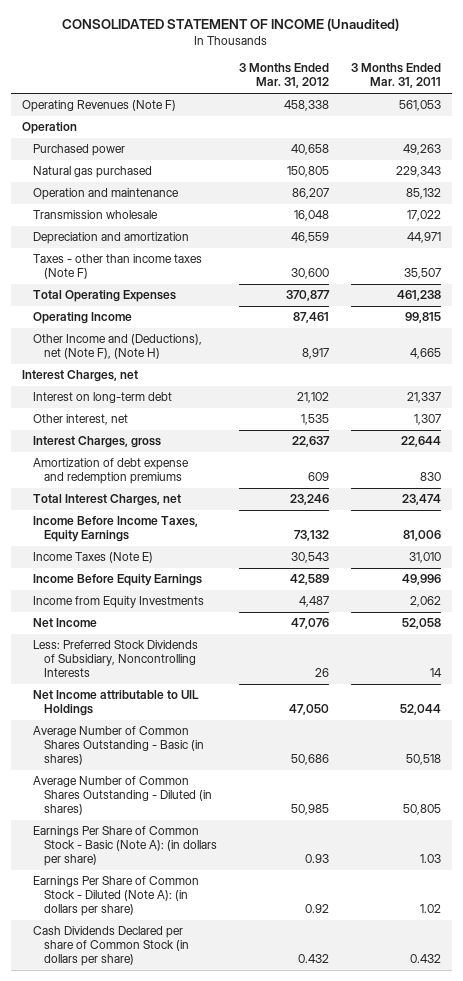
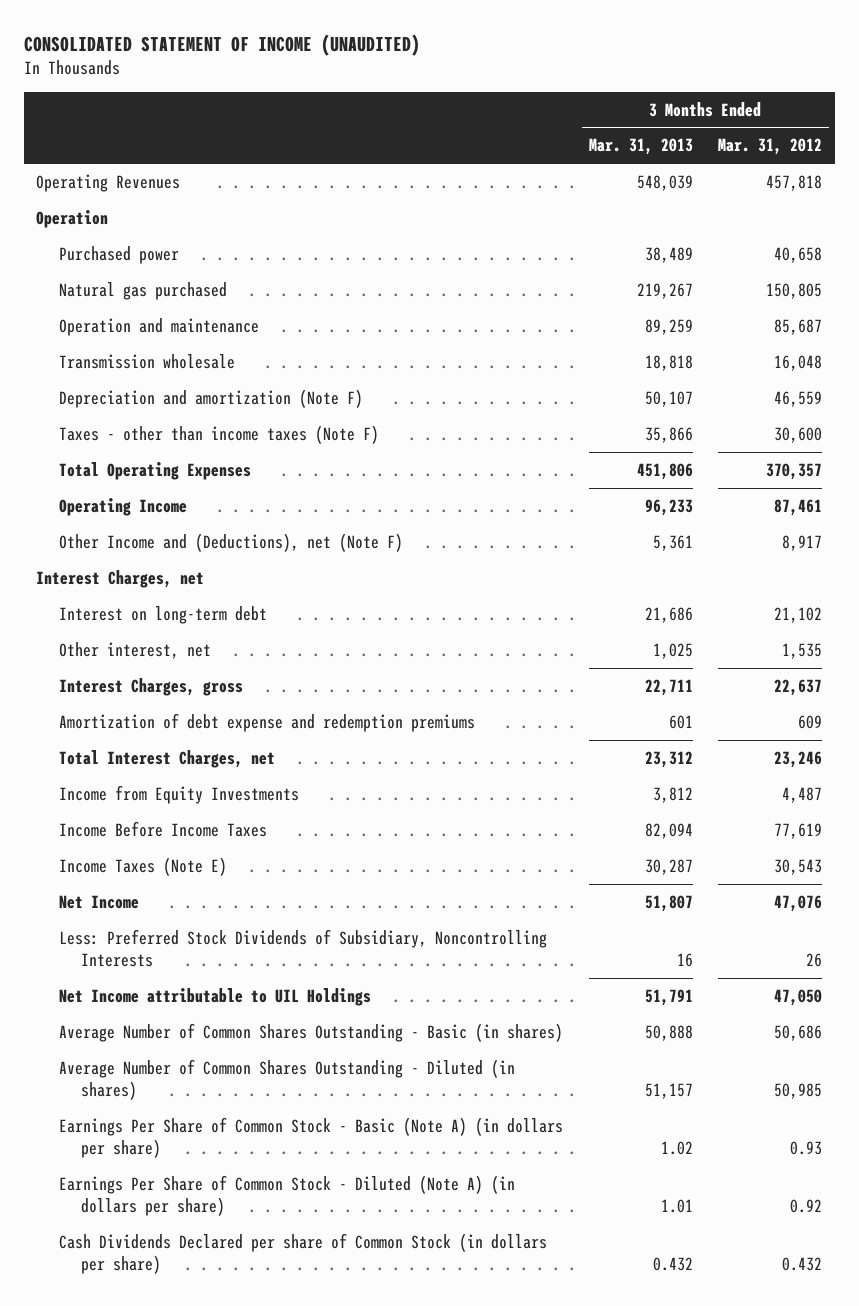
[62,18,400,32] CONSOLIDATED STATEMENT OF INCOME (Unaudited) -> [23,33,420,56] CONSOLIDATED STATEMENT OF INCOME (UNAUDITED)
[350,63,441,89] 3 Months Ended Mar. 31, 2011 -> none
none -> [588,138,693,156] Mar. 31, 2013
[21,100,176,113] Operating Revenues (Note F) -> [36,173,181,192] Operating Revenues
[283,100,329,112] 458,338 -> [766,174,823,191] 457,818
[291,188,329,200] 86,207 -> [774,318,823,335] 85,687
[32,232,189,245] Depreciation and amortization -> [58,388,363,408] Depreciation and amortization (Note F)
[285,290,330,302] 370,877 -> [766,462,823,480] 370,357
[32,334,202,360] Other Income and (Deductions), net (Note F), (Note H) -> [58,532,403,552] Other Income and (Deductions), net (Note F)
[32,516,198,543] Income Before Income Taxes, Equity Earnings -> none
[32,574,202,587] Income Before Equity Earnings -> none
none -> [58,820,267,837] Income Before Income Taxes
[32,552,153,564] Income Taxes (Note E) -> [58,856,227,876] Income Taxes (Note E)
[32,826,217,867] Earnings Per Share of Common Stock - Basic (Note A): (in dollars per share) -> [58,1116,563,1159] Earnings Per Share of Common Stock - Basic (Note A) (in dollars per share)
[32,876,199,917] Earnings Per Share of Common Stock - Diluted (Note A): (in dollars per share) -> [58,1174,515,1217] Earnings Per Share of Common Stock - Diluted (Note A) (in dollars per share)

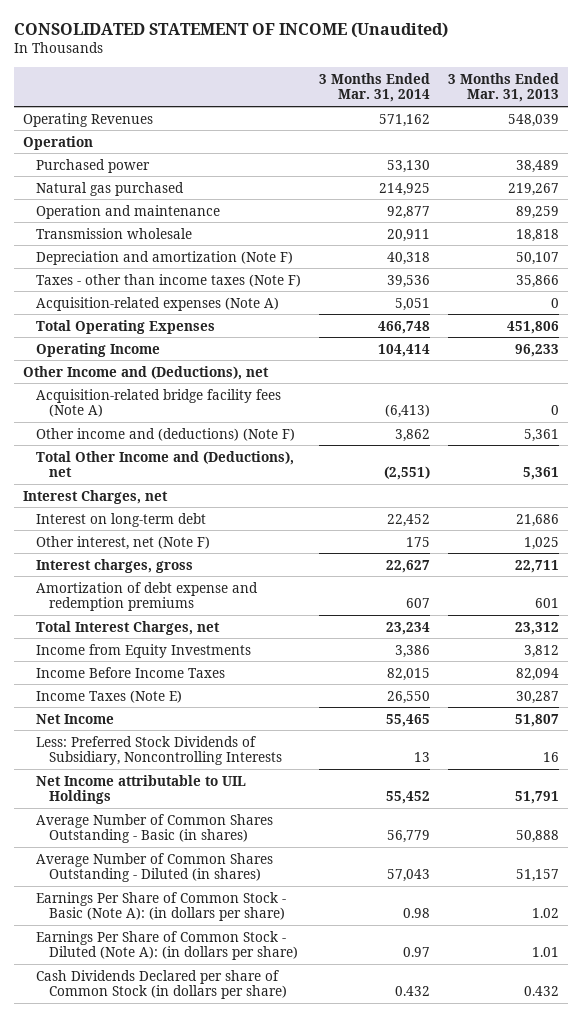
[23,33,420,56] CONSOLIDATED STATEMENT OF INCOME (UNAUDITED) -> [13,21,448,38] CONSOLIDATED STATEMENT OF INCOME (Unaudited)
[718,138,823,156] Mar. 31, 2012 -> none
none -> [318,72,430,103] 3 Months Ended Mar. 31, 2014
none -> [35,296,279,311] Acquisition-related expenses (Note A)
none -> [22,365,269,380] Other Income and (Deductions), net
none -> [35,388,281,418] Acquisition-related bridge facility fees (Note A)
[58,532,403,552] Other Income and (Deductions), net (Note F) -> [35,427,295,441] Other income and (deductions) (Note F)
none -> [35,450,294,478] Total Other Income and (Deductions), net
[58,641,211,659] Other interest, net -> [35,535,210,550] Other interest, net (Note F)
[58,677,243,696] Interest Charges, gross -> [35,558,193,573] Interest charges, gross
[58,1116,563,1159] Earnings Per Share of Common Stock - Basic (Note A) (in dollars per share) -> [35,891,286,922] Earnings Per Share of Common Stock - Basic (Note A): (in dollars per share)
[58,1174,515,1217] Earnings Per Share of Common Stock - Diluted (Note A) (in dollars per share) -> [35,930,299,961] Earnings Per Share of Common Stock - Diluted (Note A): (in dollars per share)

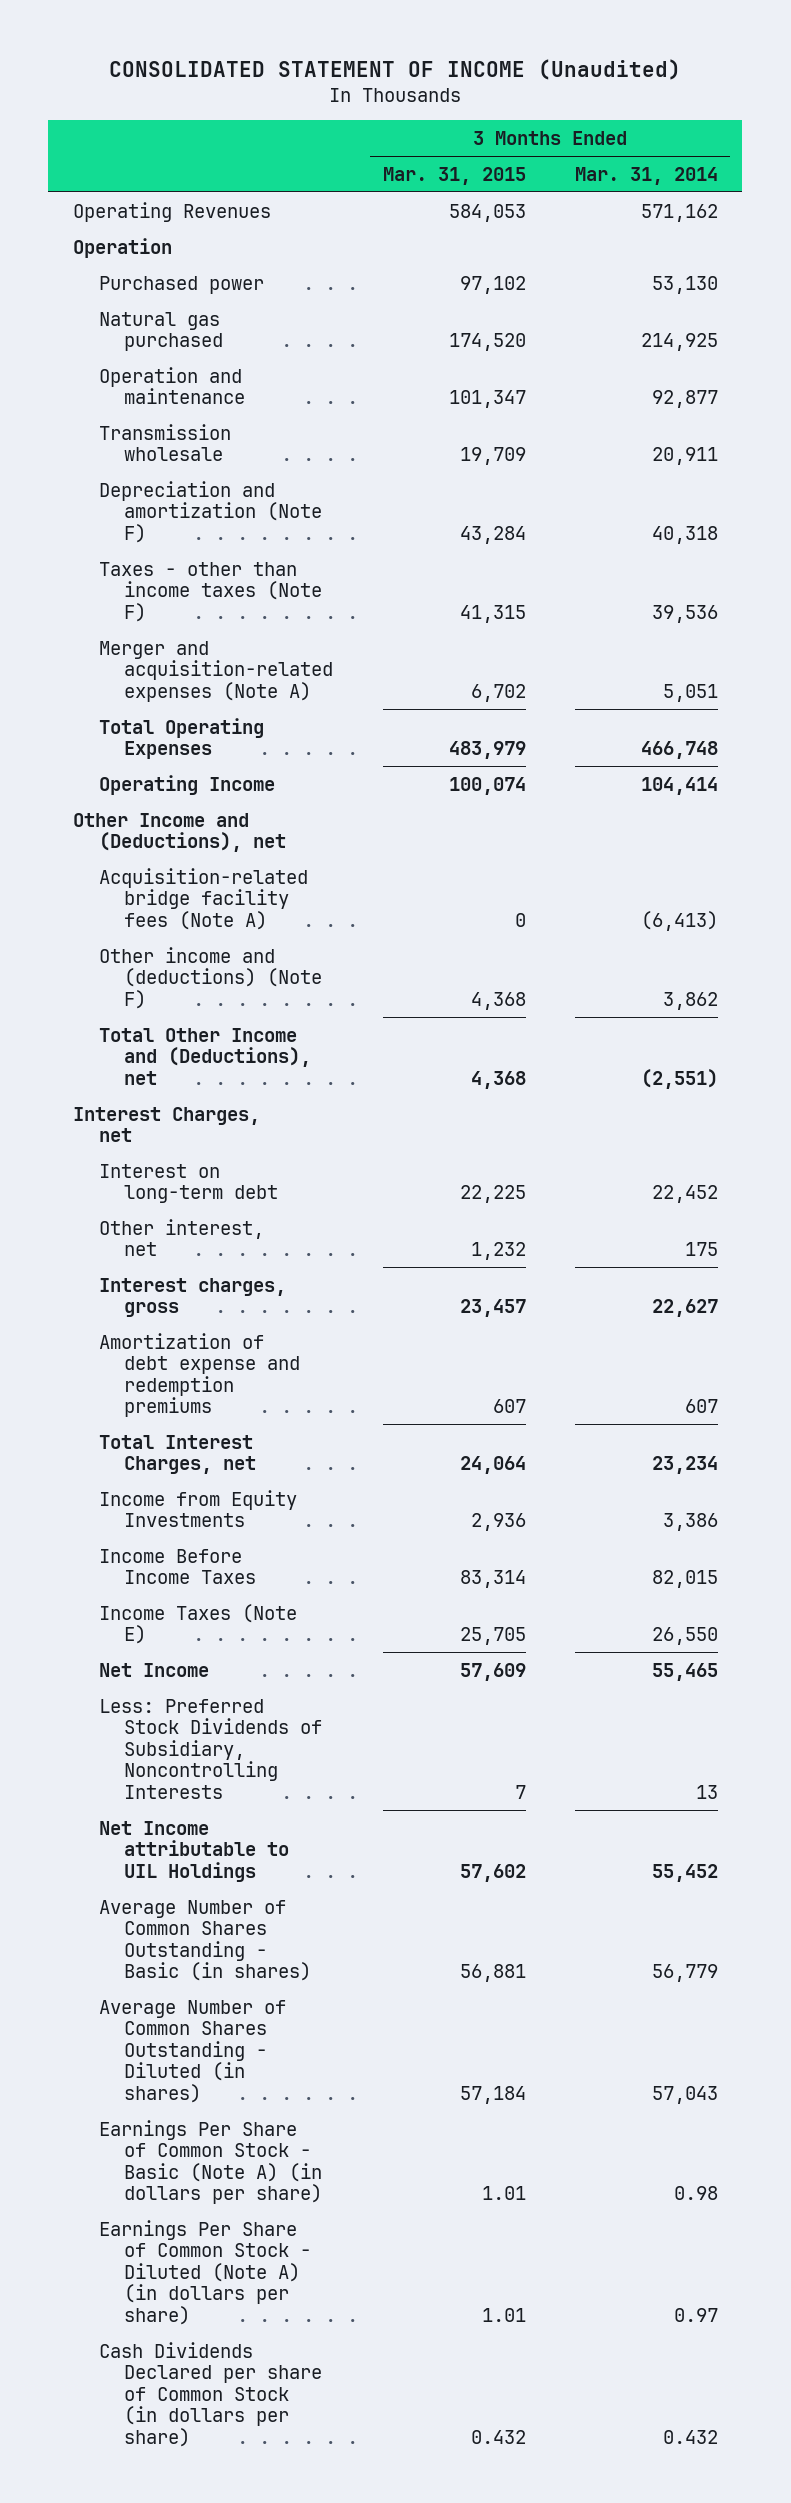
[447,72,559,103] 3 Months Ended Mar. 31, 2013 -> none
none -> [382,166,526,185] Mar. 31, 2015
[35,296,279,311] Acquisition-related expenses (Note A) -> [98,640,334,702] Merger and acquisition-related expenses (Note A)
[35,535,210,550] Other interest, net (Note F) -> [98,1218,264,1257] Other interest, net
[35,891,286,922] Earnings Per Share of Common Stock - Basic (Note A): (in dollars per share) -> [98,2119,323,2205] Earnings Per Share of Common Stock - Basic (Note A) (in dollars per share)
[35,930,299,961] Earnings Per Share of Common Stock - Diluted (Note A): (in dollars per share) -> [98,2219,312,2325] Earnings Per Share of Common Stock - Diluted (Note A) (in dollars per share)

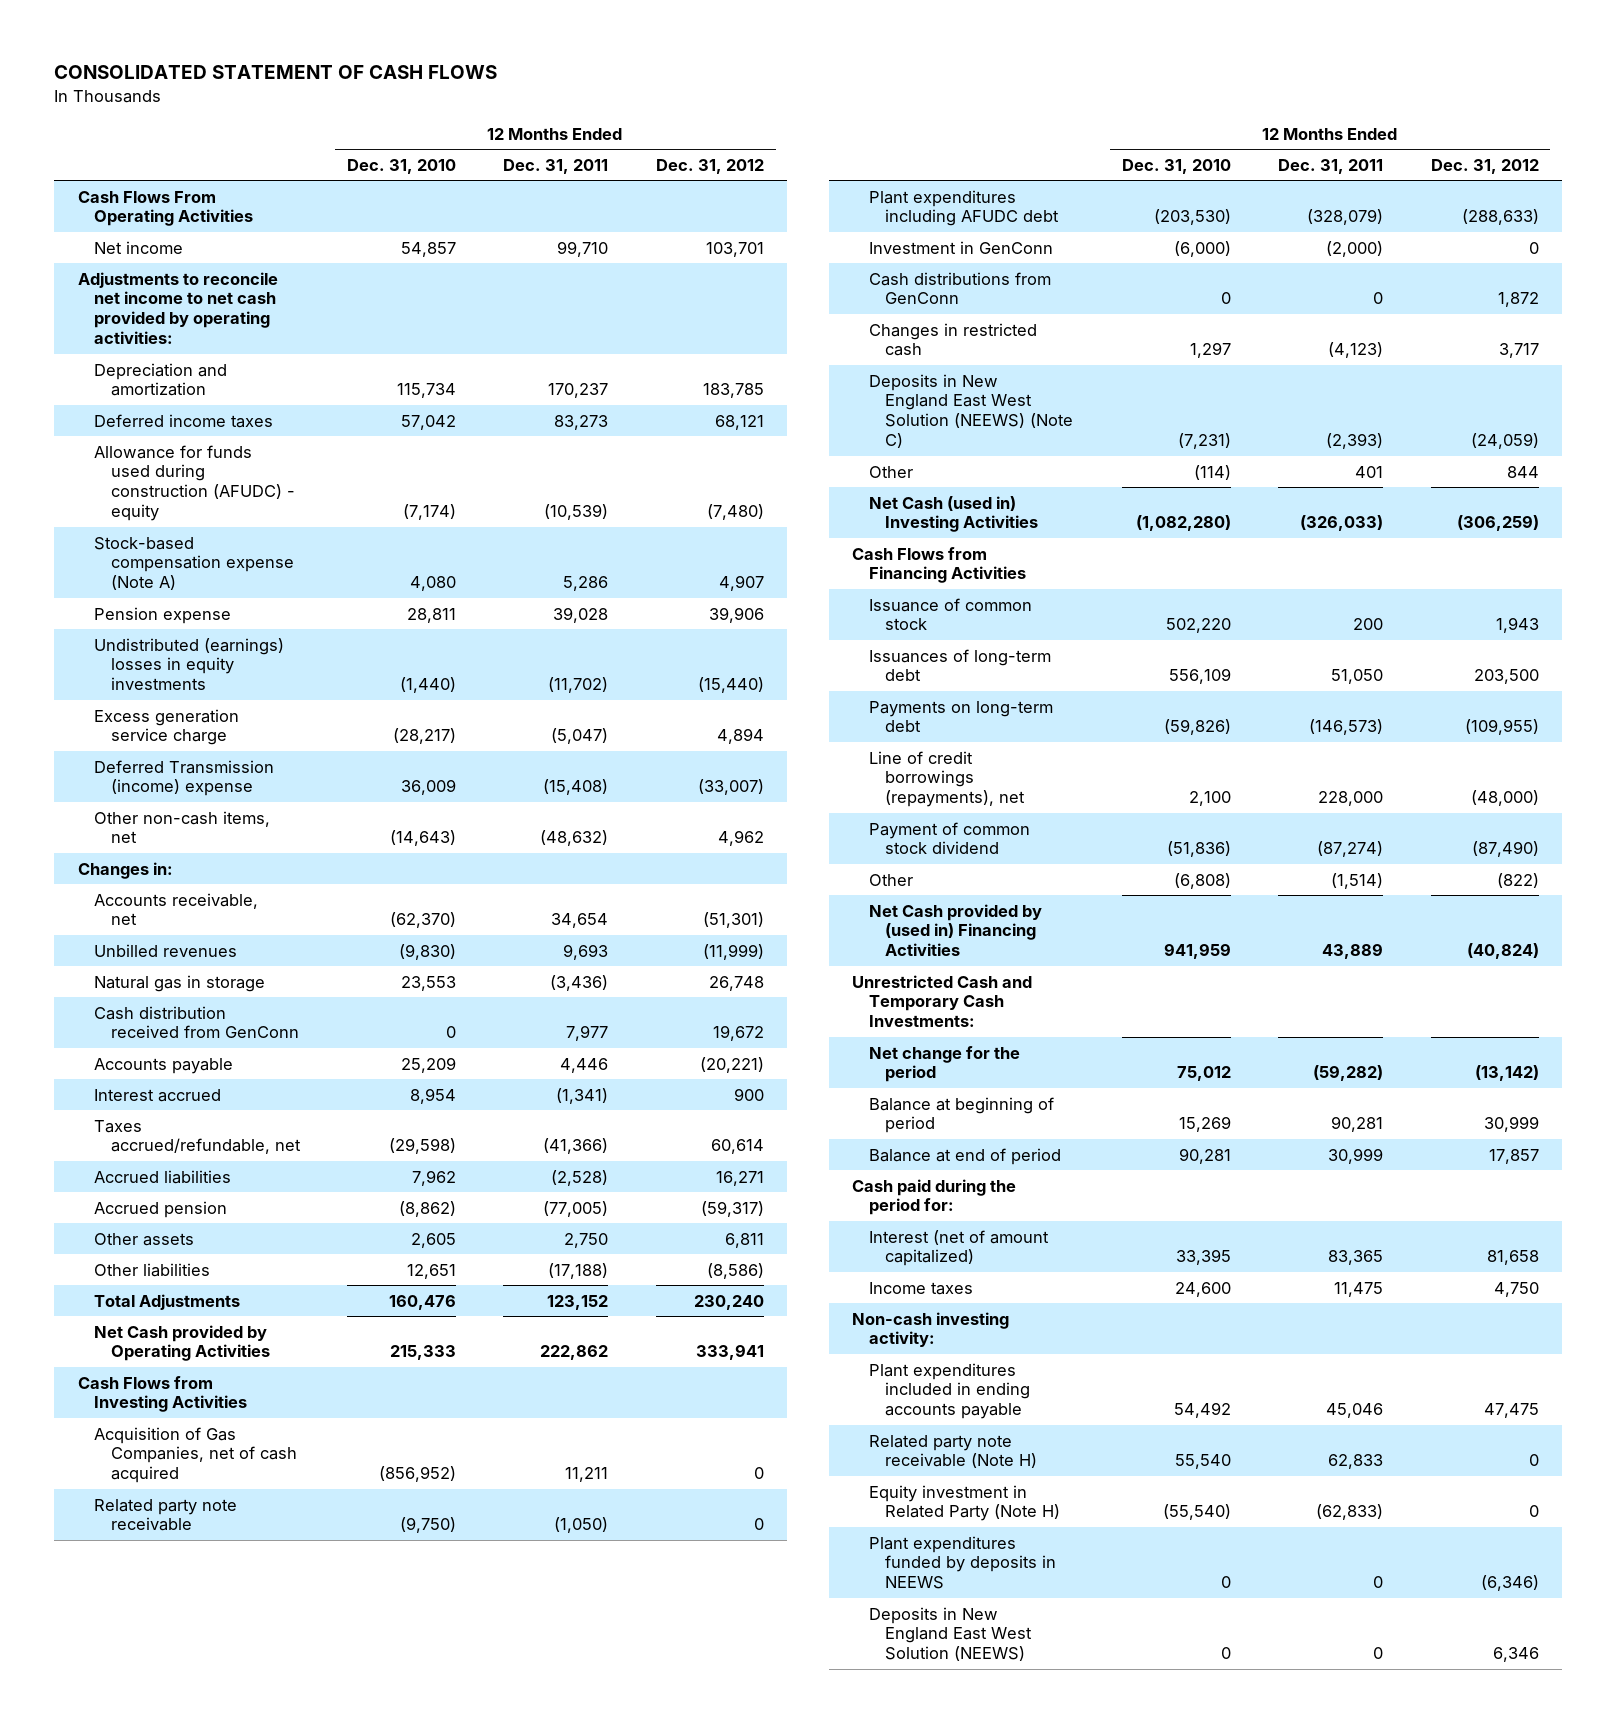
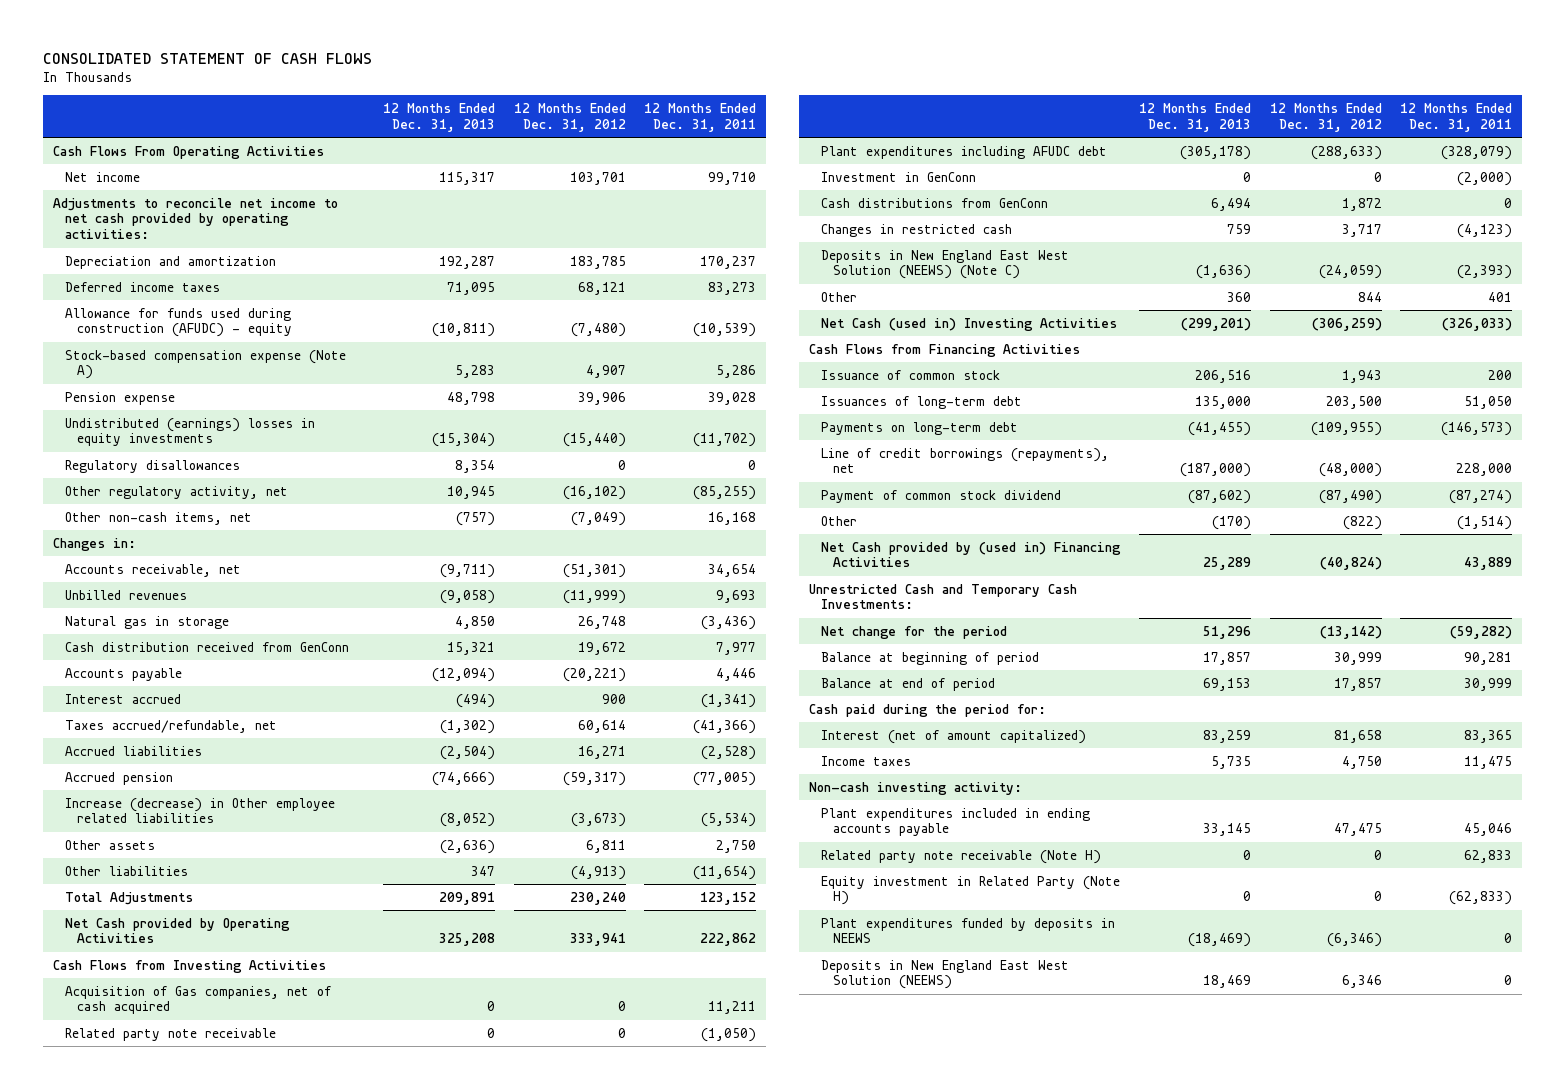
[346,158,456,174] Dec. 31, 2010 -> none
none -> [382,102,495,132] 12 Months Ended Dec. 31, 2013
[94,708,240,746] Excess generation service charge -> none
[94,759,275,797] Deferred Transmission (income) expense -> none
none -> [64,459,240,473] Regulatory disallowances
none -> [64,485,288,499] Other regulatory activity, net
[540,830,609,847] (48,632) -> [708,511,757,525] 16,168
[717,830,764,847] 4,962 -> [570,511,626,526] (7,049)
none -> [64,797,335,824] Increase (decrease) in Other employee related liabilities
[548,1262,609,1279] (17,188) -> [693,865,757,880] (11,654)
[706,1262,764,1279] (8,586) -> [570,865,626,880] (4,913)
[94,1426,297,1484] Acquisition of Gas Companies, net of cash acquired -> [64,985,331,1015] Acquisition of Gas companies, net of cash acquired

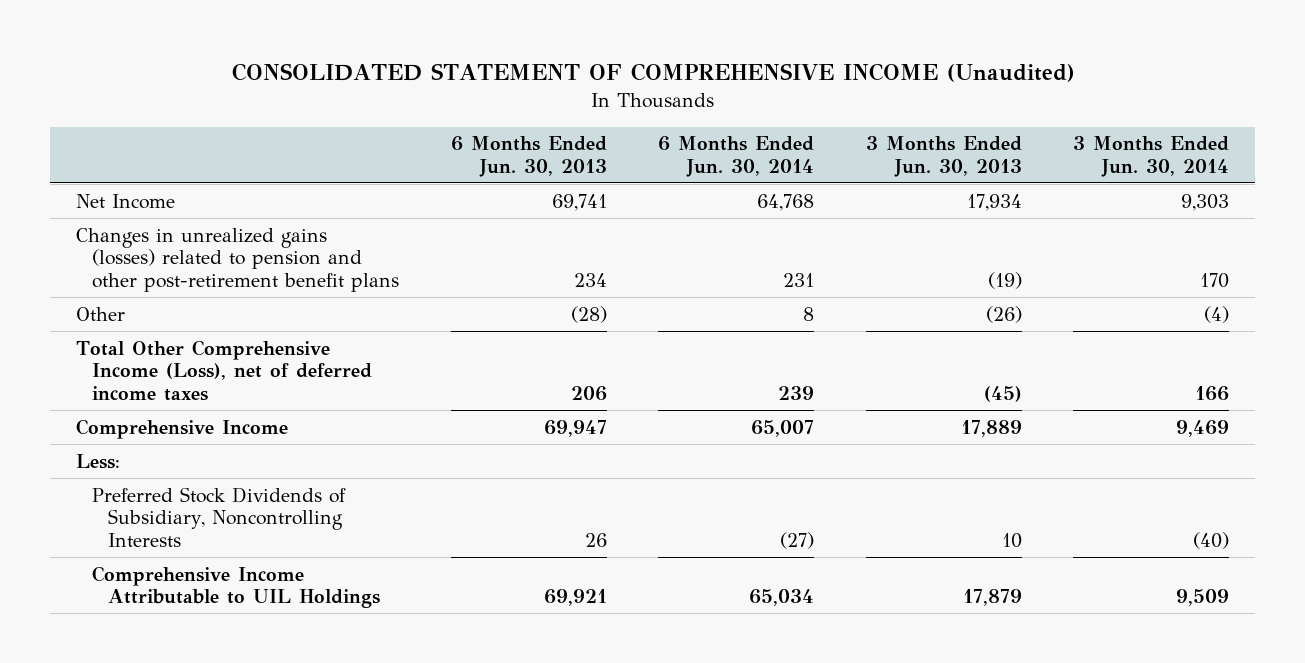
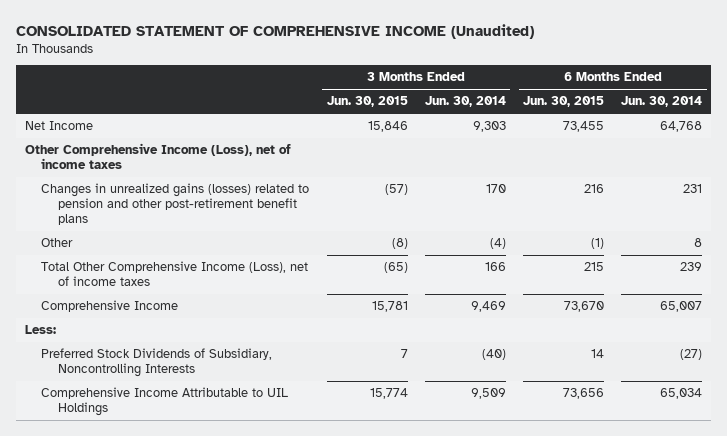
[450,136,607,177] 6 Months Ended Jun. 30, 2013 -> none
[865,136,1022,177] 3 Months Ended Jun. 30, 2013 -> none
none -> [326,96,408,108] Jun. 30, 2015
none -> [523,96,605,108] Jun. 30, 2015
none -> [24,143,291,170] Other Comprehensive Income (Loss), net of income taxes
[75,339,373,402] Total Other Comprehensive Income (Loss), net of deferred income taxes -> [41,261,309,287] Total Other Comprehensive Income (Loss), net of income taxes

